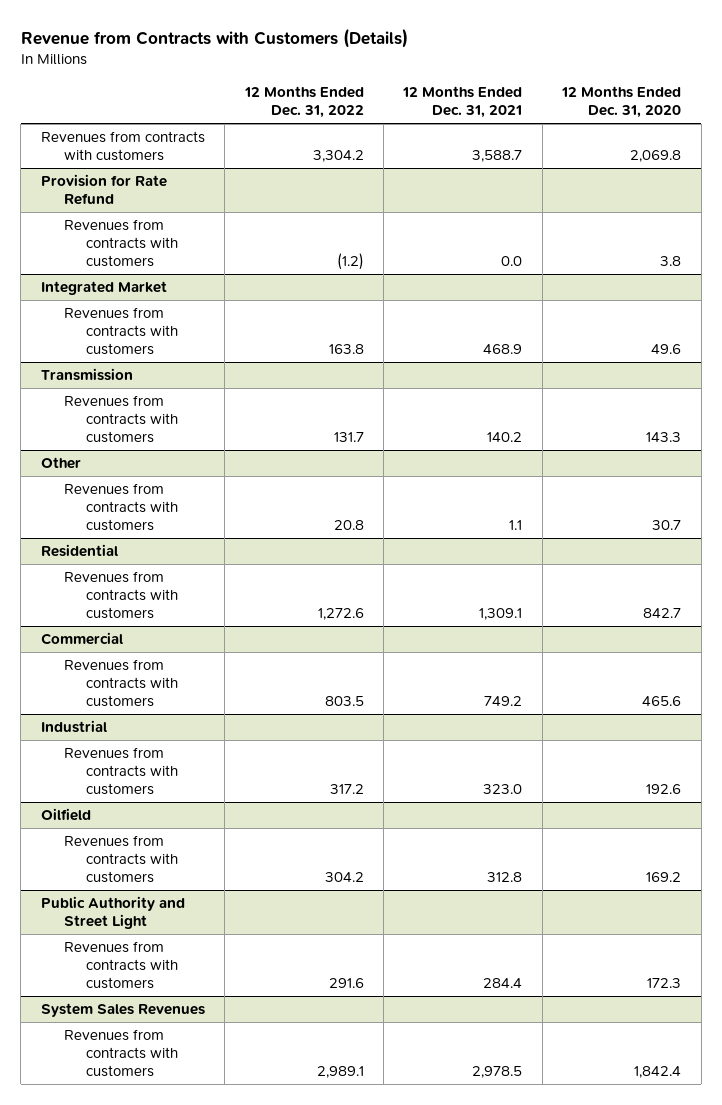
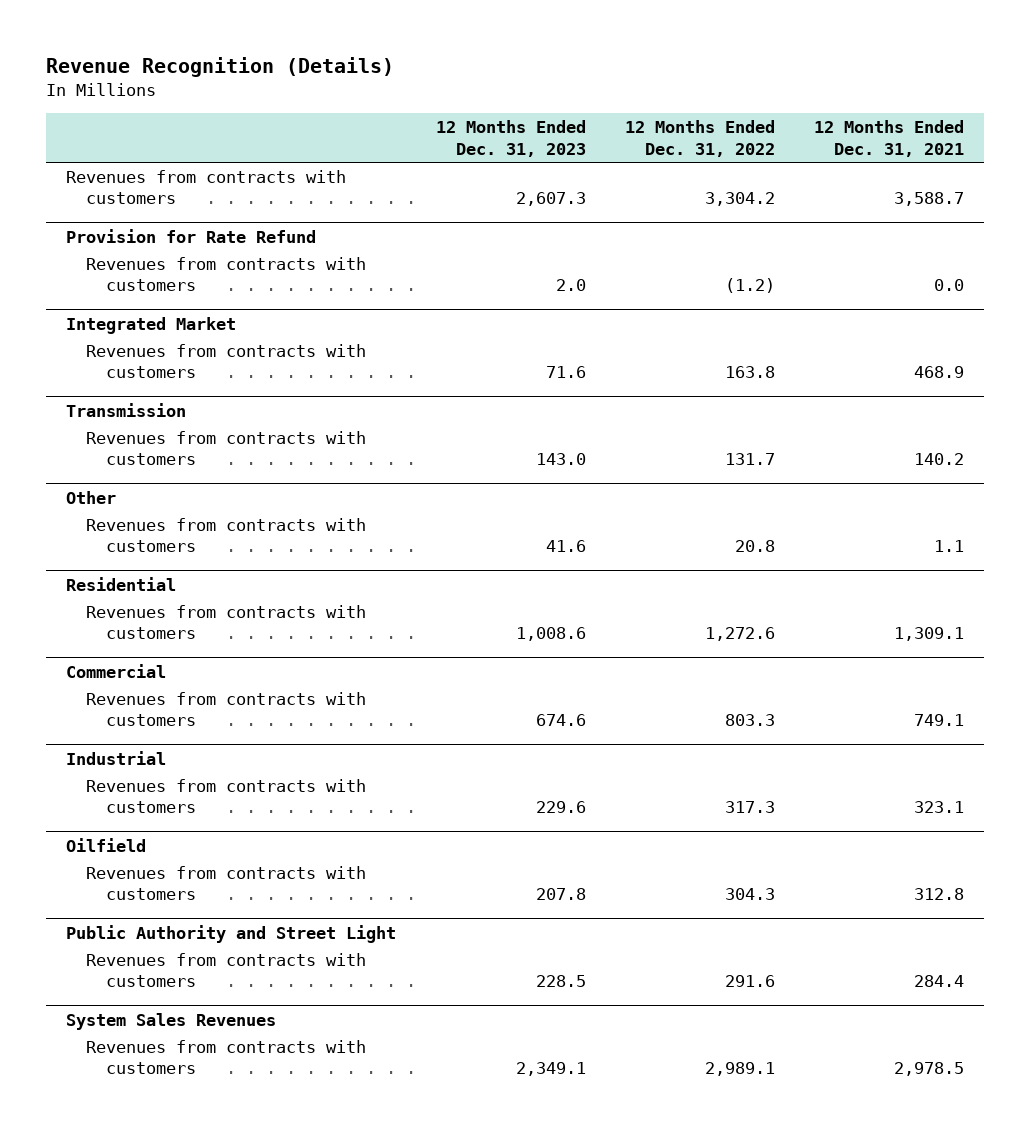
[20,28,408,49] Revenue from Contracts with Customers (Details) -> [46,56,395,77] Revenue Recognition (Details)
[561,86,682,119] 12 Months Ended Dec. 31, 2020 -> none
none -> [435,120,586,157] 12 Months Ended Dec. 31, 2023
[324,695,364,706] 803.5 -> [725,714,776,727] 803.3
[484,695,523,706] 749.2 -> [914,714,965,727] 749.1
[329,783,364,794] 317.2 -> [725,801,776,814] 317.3
[483,783,523,794] 323.0 -> [914,801,965,814] 323.1
[324,871,364,882] 304.2 -> [725,888,776,901] 304.3

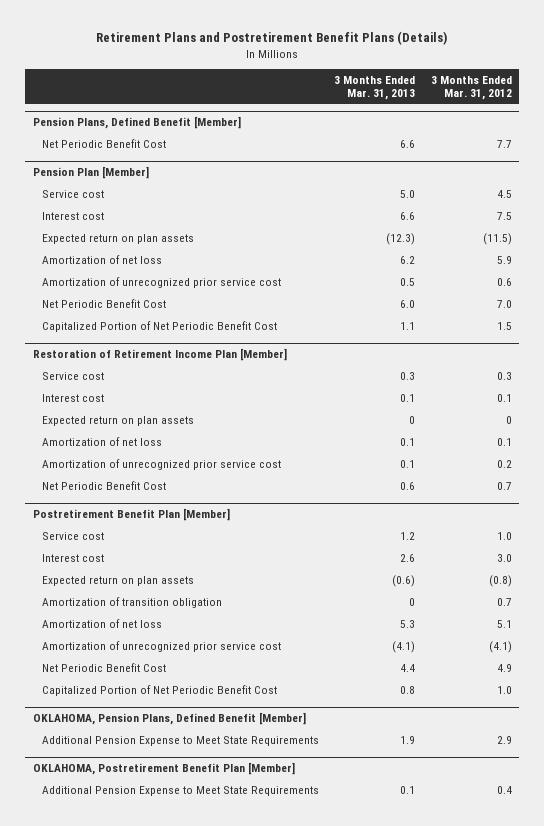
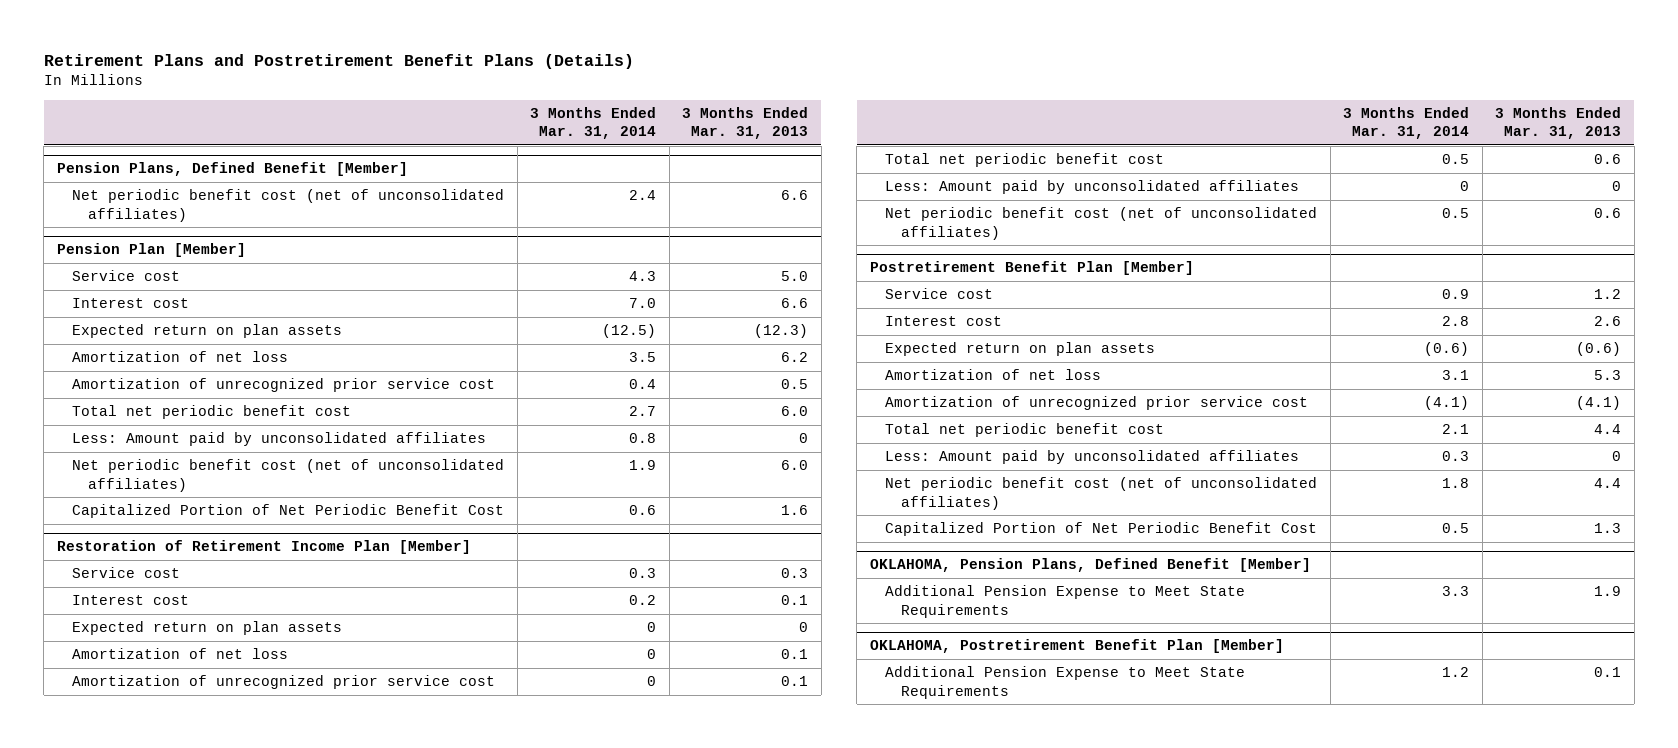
[430,75,512,100] 3 Months Ended Mar. 31, 2012 -> none
none -> [530,106,657,140] 3 Months Ended Mar. 31, 2014
[41,138,166,148] Net Periodic Benefit Cost -> [72,189,505,222] Net periodic benefit cost (net of unconsolidated affiliates)
[41,298,166,308] Net Periodic Benefit Cost -> [72,405,352,420] Total net periodic benefit cost
none -> [72,432,487,447] Less: Amount paid by unconsolidated affiliates
none -> [72,459,505,492] Net periodic benefit cost (net of unconsolidated affiliates)
[400,321,416,330] 1.1 -> [781,505,809,516] 1.6
[41,480,166,490] Net Periodic Benefit Cost -> [885,153,1165,168] Total net periodic benefit cost
none -> [885,180,1300,195] Less: Amount paid by unconsolidated affiliates
none -> [885,207,1318,240] Net periodic benefit cost (net of unconsolidated affiliates)
[41,596,222,608] Amortization of transition obligation -> none
[41,662,166,672] Net Periodic Benefit Cost -> [885,423,1165,438] Total net periodic benefit cost
none -> [885,450,1300,465] Less: Amount paid by unconsolidated affiliates
none -> [885,477,1318,510] Net periodic benefit cost (net of unconsolidated affiliates)
[400,685,416,694] 0.8 -> [1594,523,1622,534] 1.3

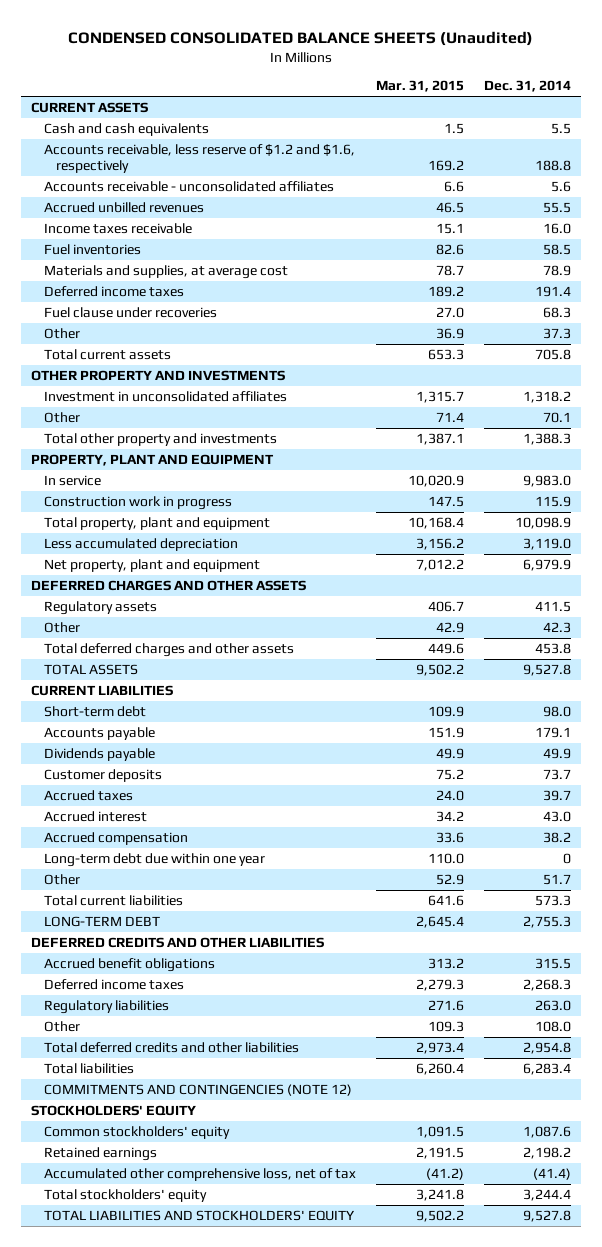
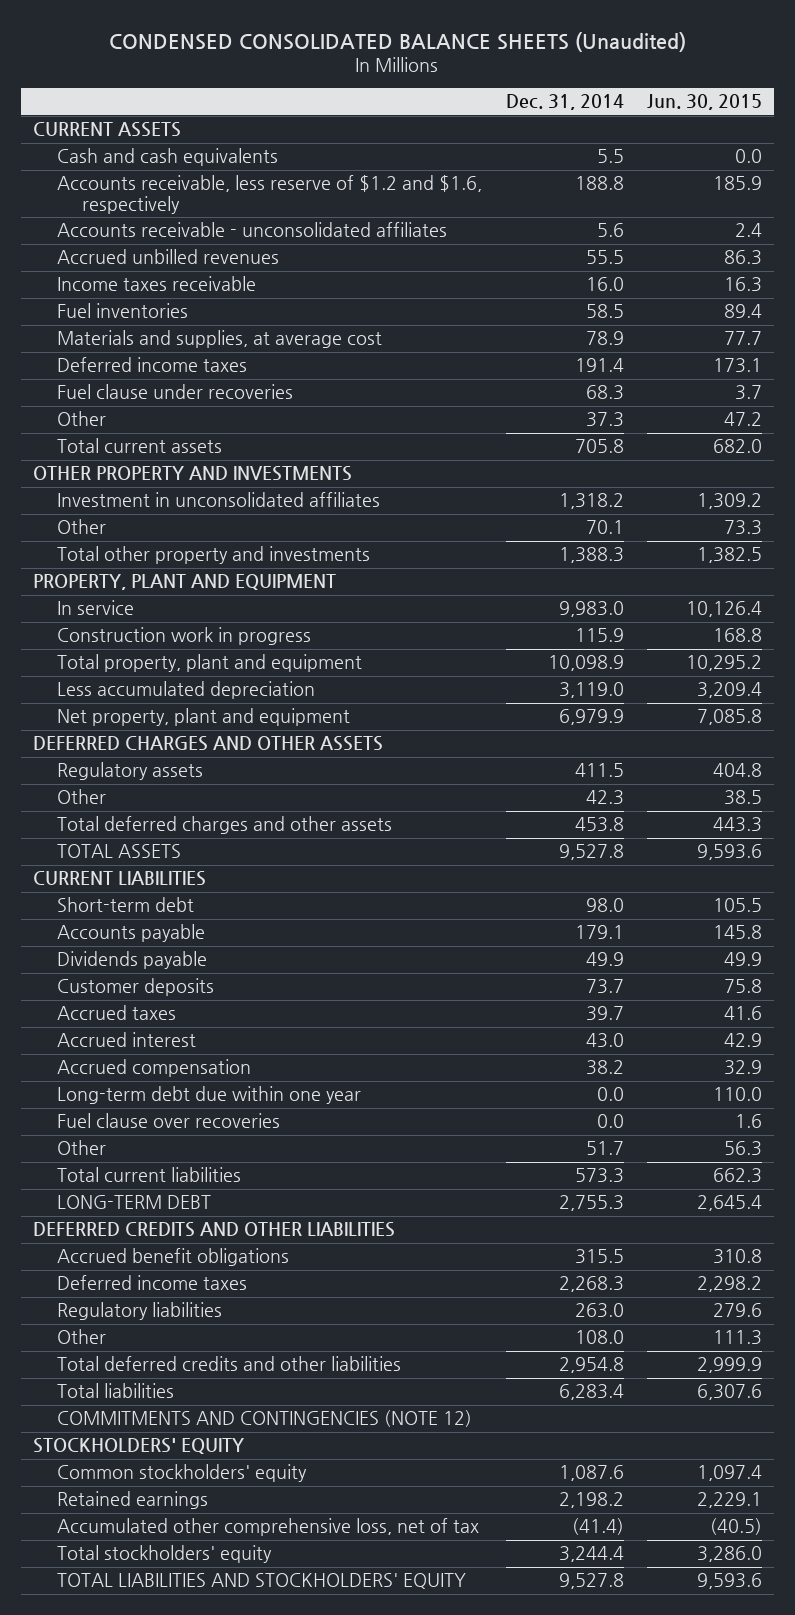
[375,80,464,93] Mar. 31, 2015 -> none
none -> [647,94,763,111] Jun. 30, 2015
[563,852,572,864] 0 -> [596,1087,624,1102] 0.0
none -> [57,1113,281,1129] Fuel clause over recoveries

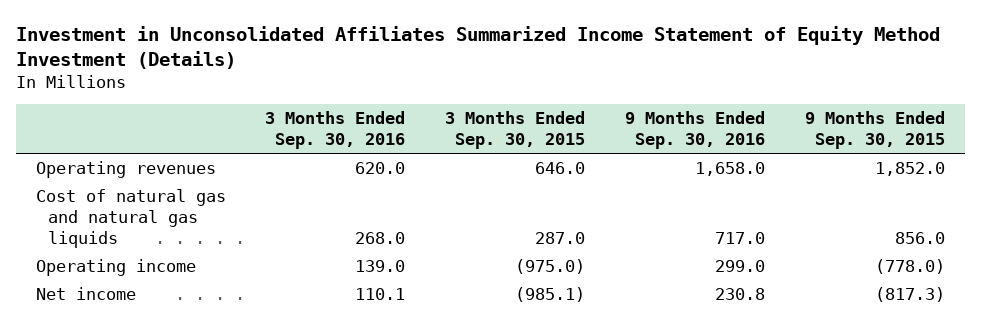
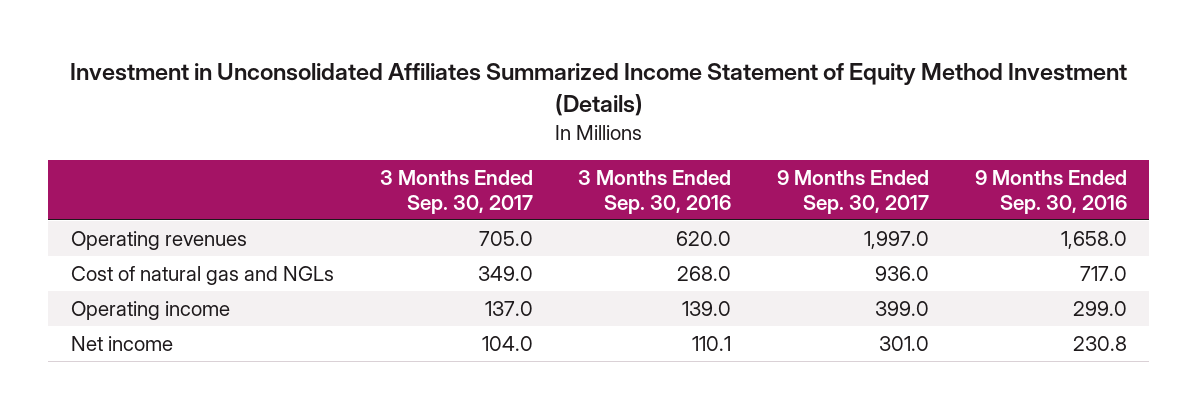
[445,111,586,150] 3 Months Ended Sep. 30, 2015 -> none
[805,111,946,150] 9 Months Ended Sep. 30, 2015 -> none
none -> [379,169,533,214] 3 Months Ended Sep. 30, 2017
none -> [777,169,930,214] 9 Months Ended Sep. 30, 2017
[35,188,226,249] Cost of natural gas and natural gas liquids -> [71,265,335,285] Cost of natural gas and NGLs

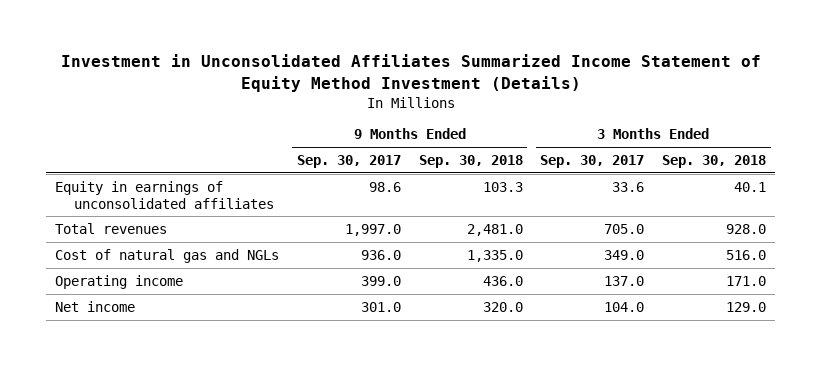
[578,169,732,214] 3 Months Ended Sep. 30, 2016 -> none
[974,169,1127,214] 9 Months Ended Sep. 30, 2016 -> none
none -> [418,155,523,169] Sep. 30, 2018
none -> [662,155,767,169] Sep. 30, 2018
none -> [54,180,275,209] Equity in earnings of unconsolidated affiliates
[71,230,248,250] Operating revenues -> [54,222,167,234] Total revenues

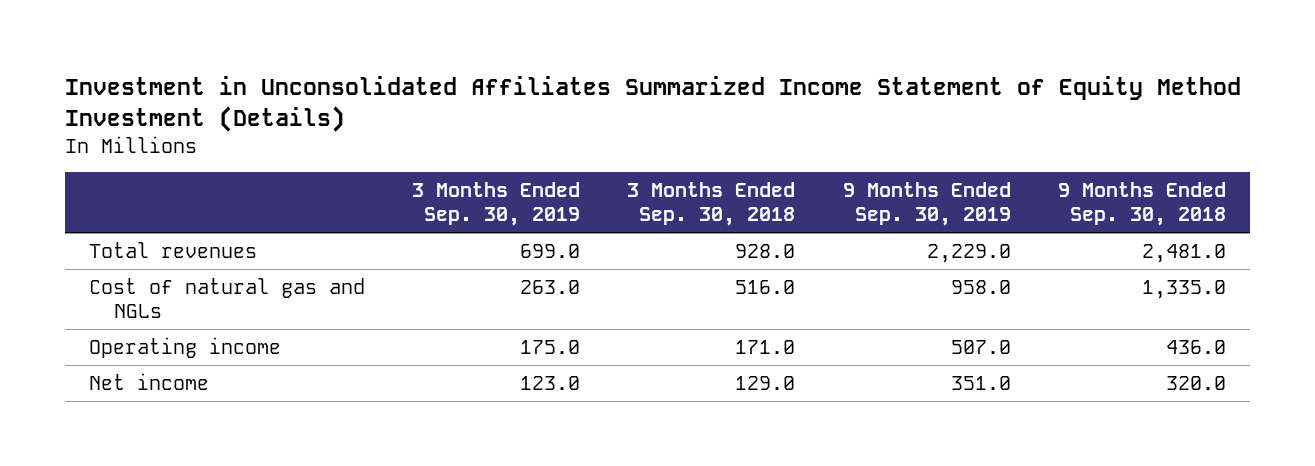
[296,155,401,169] Sep. 30, 2017 -> none
[540,155,645,169] Sep. 30, 2017 -> none
none -> [411,182,580,227] 3 Months Ended Sep. 30, 2019
none -> [842,182,1011,227] 9 Months Ended Sep. 30, 2019
[54,180,275,209] Equity in earnings of unconsolidated affiliates -> none

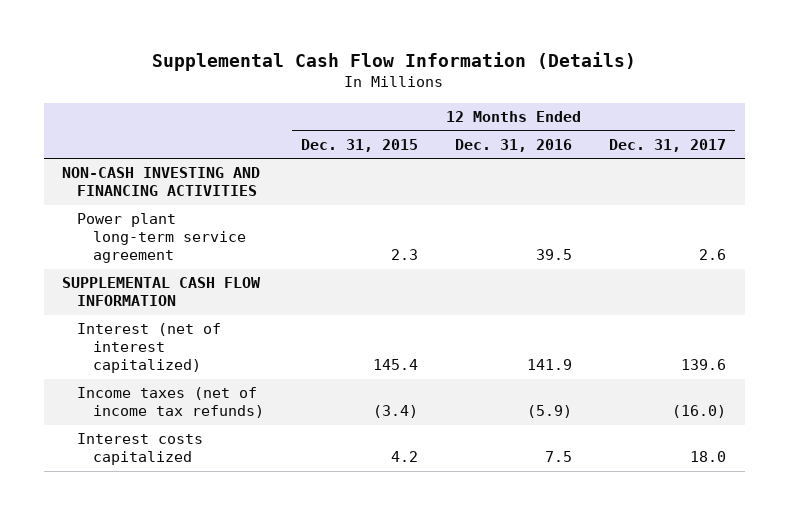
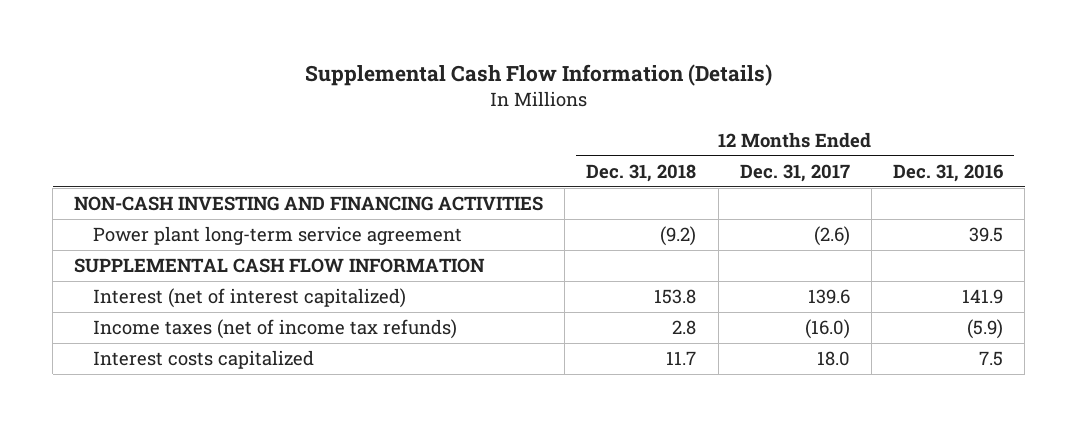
[300,138,418,152] Dec. 31, 2015 -> none
none -> [586,163,697,182] Dec. 31, 2018
[699,249,727,261] 2.6 -> [813,226,850,247] (2.6)

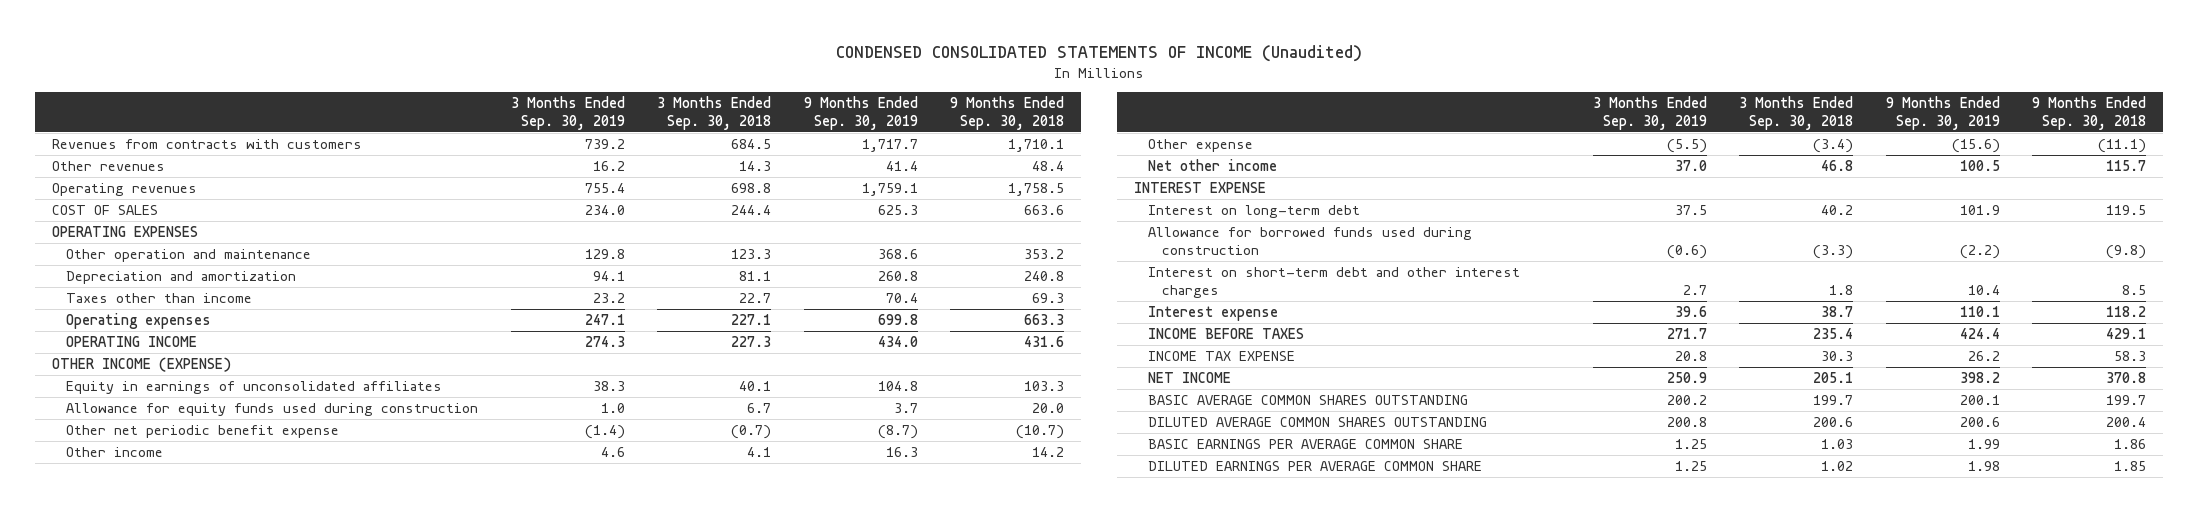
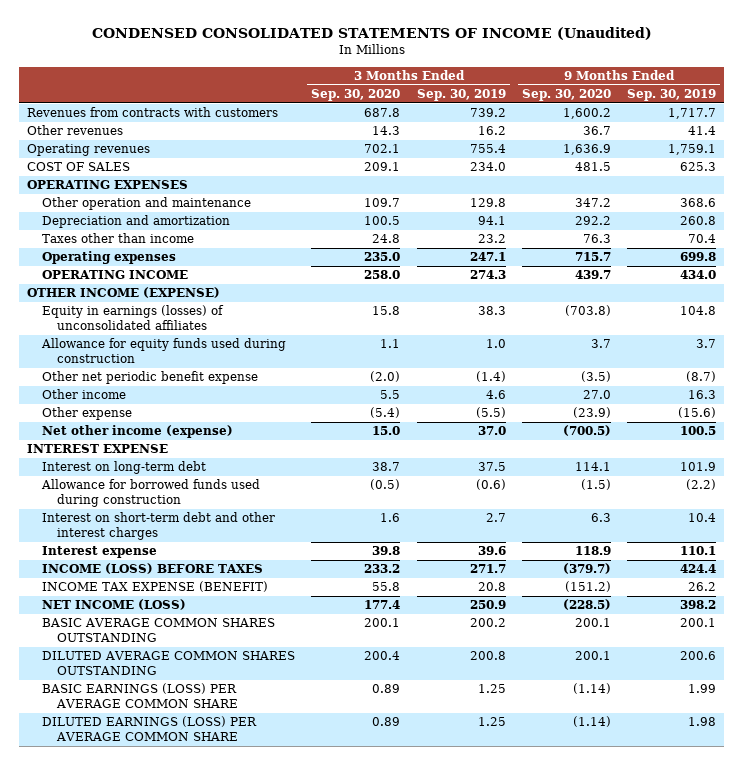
[657,96,772,131] 3 Months Ended Sep. 30, 2018 -> none
[950,96,1065,131] 9 Months Ended Sep. 30, 2018 -> none
none -> [311,89,401,102] Sep. 30, 2020
none -> [521,89,611,102] Sep. 30, 2020
[66,381,443,395] Equity in earnings of unconsolidated affiliates -> [42,305,225,331] Equity in earnings (losses) of unconsolidated affiliates
[1147,159,1277,172] Net other income -> [42,425,234,439] Net other income (expense)
[1147,328,1304,340] INCOME BEFORE TAXES -> [42,563,264,575] INCOME (LOSS) BEFORE TAXES
[1147,351,1295,362] INCOME TAX EXPENSE -> [42,581,269,593] INCOME TAX EXPENSE (BENEFIT)
[1147,372,1231,384] NET INCOME -> [42,599,187,611] NET INCOME (LOSS)
[1147,439,1463,450] BASIC EARNINGS PER AVERAGE COMMON SHARE -> [42,683,239,709] BASIC EARNINGS (LOSS) PER AVERAGE COMMON SHARE
[1147,461,1482,472] DILUTED EARNINGS PER AVERAGE COMMON SHARE -> [42,716,258,742] DILUTED EARNINGS (LOSS) PER AVERAGE COMMON SHARE

